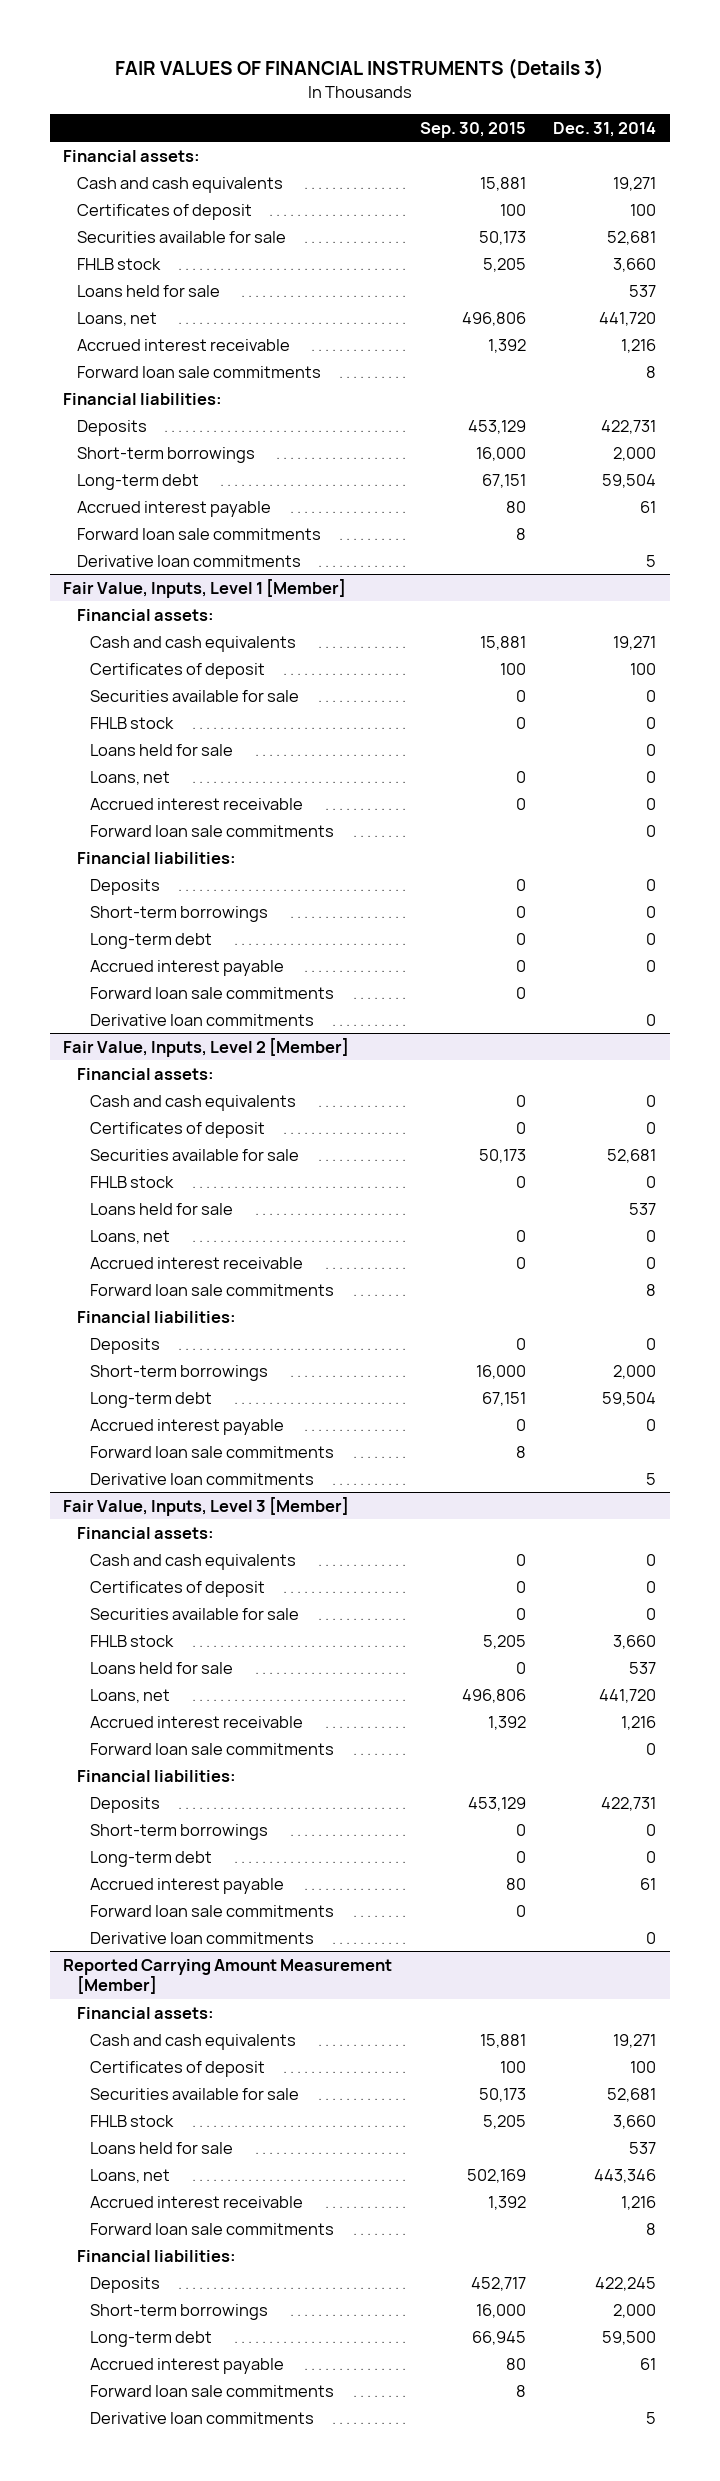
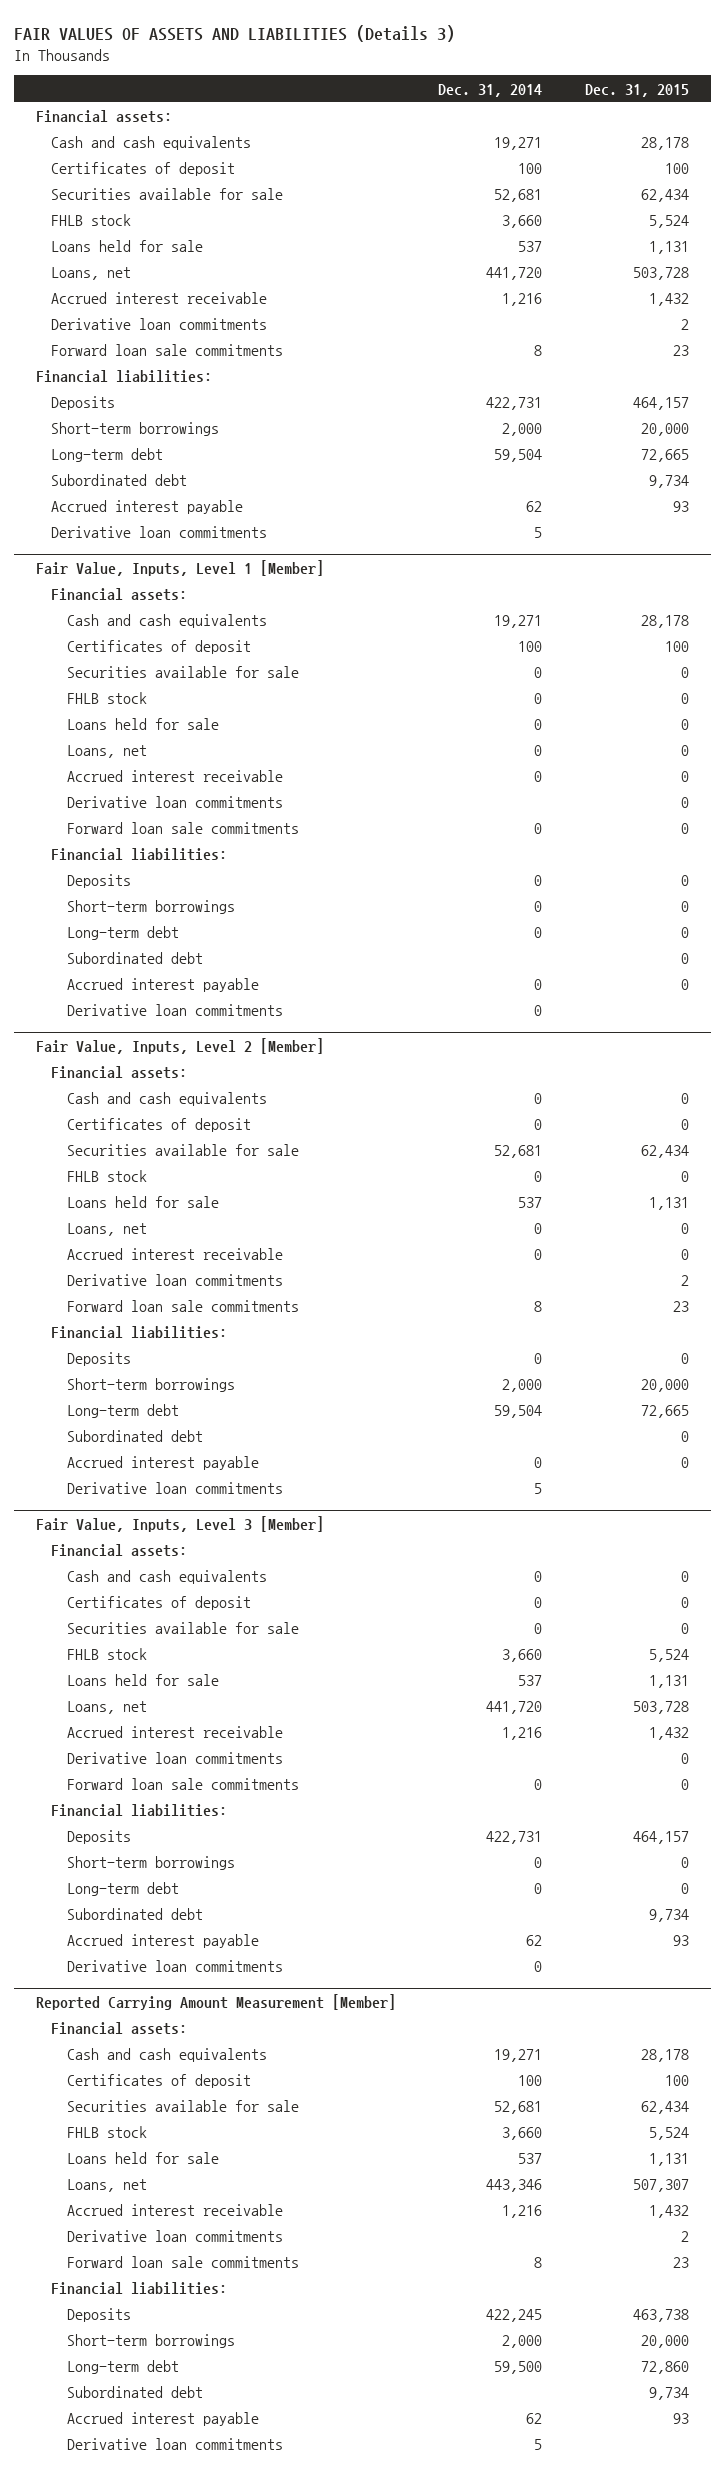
[114,58,604,80] FAIR VALUES OF FINANCIAL INSTRUMENTS (Details 3) -> [14,24,456,42] FAIR VALUES OF ASSETS AND LIABILITIES (Details 3)
[419,121,526,138] Sep. 30, 2015 -> none
none -> [585,83,690,97] Dec. 31, 2015
none -> [51,318,268,331] Derivative loan commitments
[76,527,321,540] Forward loan sale commitments -> none
none -> [51,474,188,487] Subordinated debt
[640,500,657,513] 61 -> [526,501,543,513] 62
none -> [66,796,283,809] Derivative loan commitments
none -> [66,952,203,965] Subordinated debt
[90,986,335,999] Forward loan sale commitments -> none
none -> [66,1274,283,1287] Derivative loan commitments
none -> [66,1430,203,1443] Subordinated debt
[90,1445,335,1458] Forward loan sale commitments -> none
none -> [66,1752,283,1765] Derivative loan commitments
[90,1904,335,1917] Forward loan sale commitments -> none
none -> [66,1908,203,1921] Subordinated debt
[640,1877,657,1890] 61 -> [526,1935,543,1947] 62
none -> [66,2230,283,2243] Derivative loan commitments
[90,2384,335,2397] Forward loan sale commitments -> none
none -> [66,2386,203,2399] Subordinated debt
[640,2357,657,2370] 61 -> [526,2413,543,2425] 62

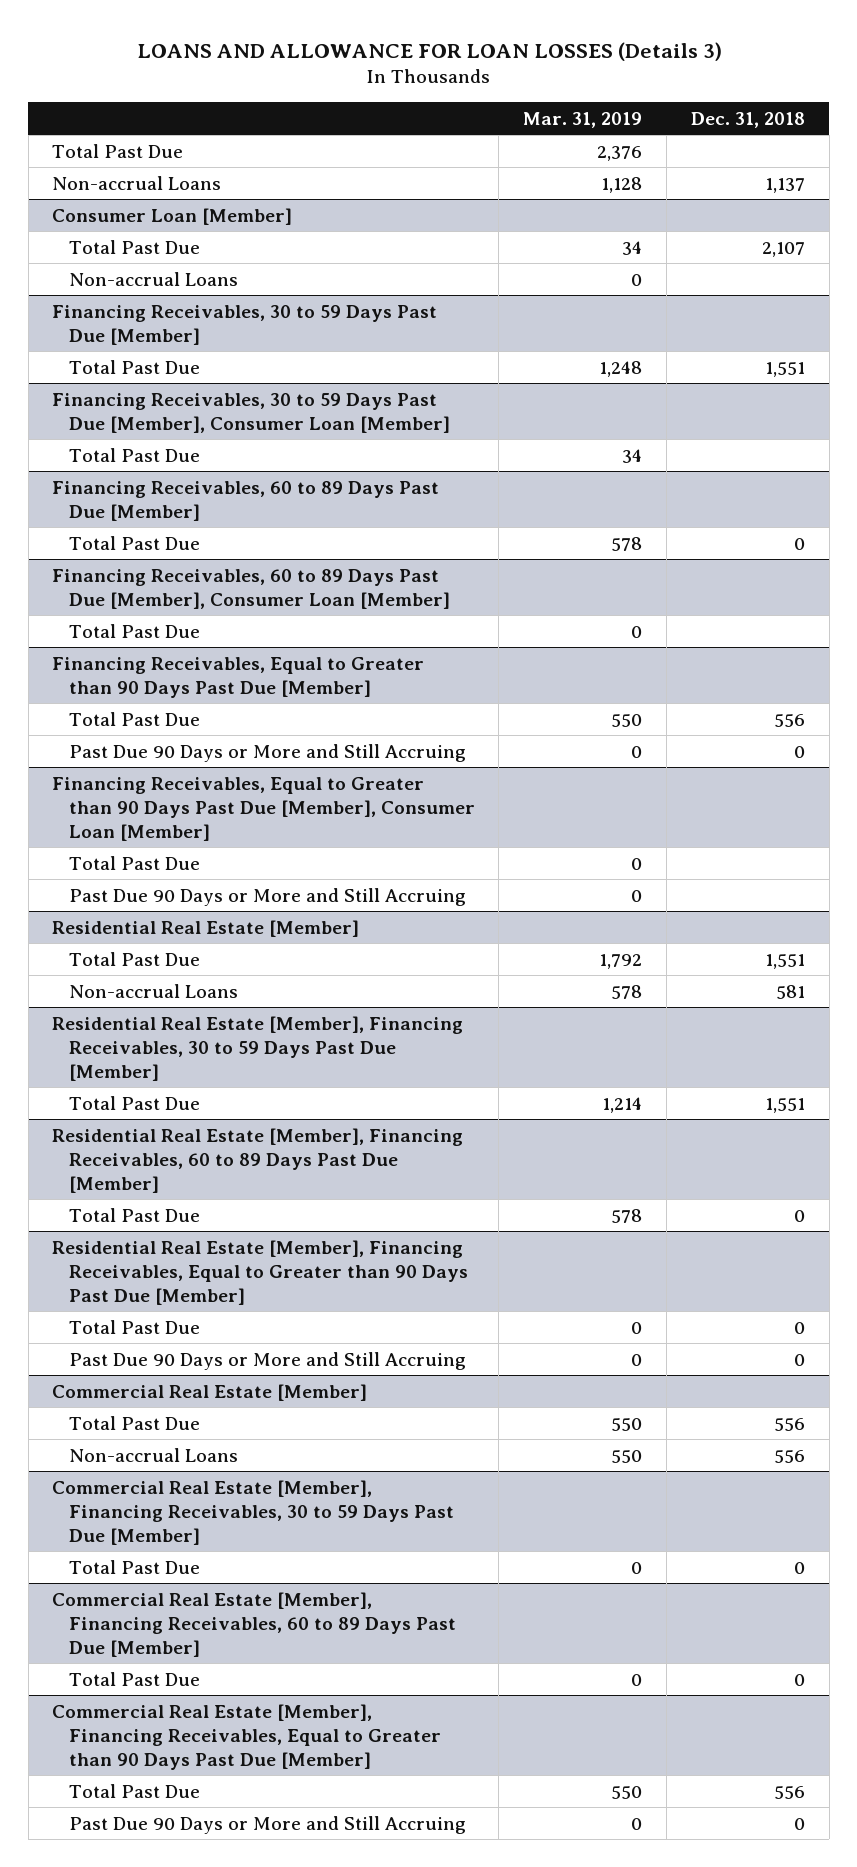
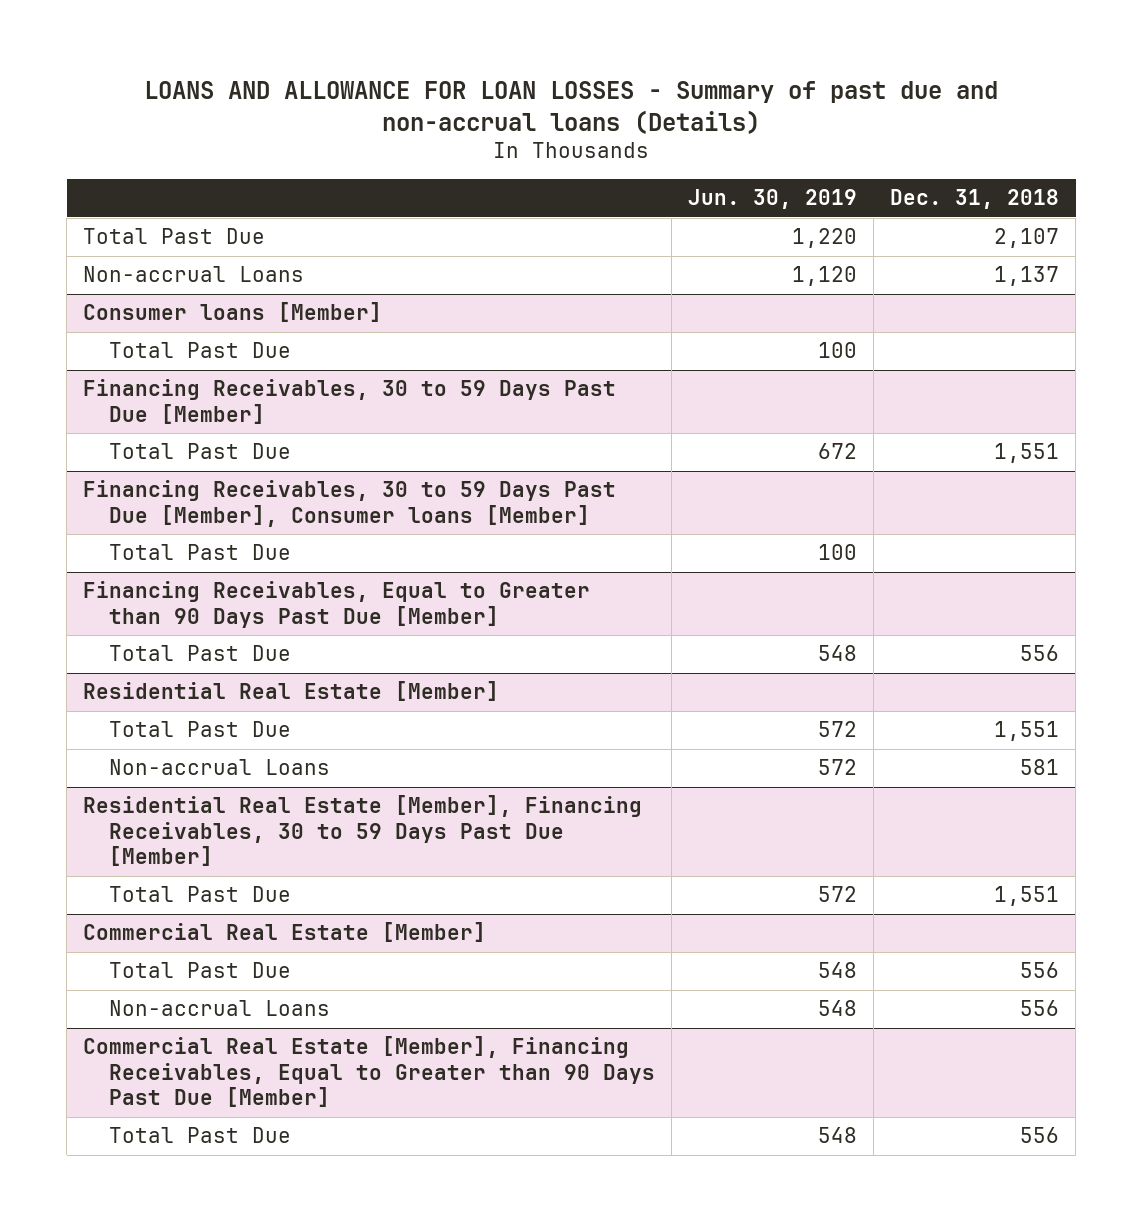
[136,41,722,61] LOANS AND ALLOWANCE FOR LOAN LOSSES (Details 3) -> [144,80,999,134] LOANS AND ALLOWANCE FOR LOAN LOSSES - Summary of past due and non-accrual loans (Details)
[523,111,643,128] Mar. 31, 2019 -> none
none -> [687,189,857,210] Jun. 30, 2019
[52,143,184,158] Total Past Due -> none
[52,207,293,225] Consumer Loan [Member] -> none
[68,271,238,286] Non-accrual Loans -> none
[52,175,222,190] Non-accrual Loans -> [83,266,305,283] Non-accrual Loans
none -> [83,302,383,323] Consumer loans [Member]
none -> [108,342,291,359] Total Past Due
[68,447,200,462] Total Past Due -> none
[52,480,440,521] Financing Receivables, 60 to 89 Days Past Due [Member] -> none
[68,535,200,550] Total Past Due -> none
[52,568,450,609] Financing Receivables, 60 to 89 Days Past Due [Member], Consumer Loan [Member] -> none
[52,392,450,433] Financing Receivables, 30 to 59 Days Past Due [Member], Consumer Loan [Member] -> [83,480,617,527] Financing Receivables, 30 to 59 Days Past Due [Member], Consumer loans [Member]
[68,743,466,762] Past Due 90 Days or More and Still Accruing -> none
[52,776,475,841] Financing Receivables, Equal to Greater than 90 Days Past Due [Member], Consumer Loan [Member] -> none
[68,855,200,870] Total Past Due -> none
[68,887,466,906] Past Due 90 Days or More and Still Accruing -> none
[52,1127,464,1193] Residential Real Estate [Member], Financing Receivables, 60 to 89 Days Past Due [Member] -> none
[68,1207,200,1222] Total Past Due -> none
[52,1239,468,1305] Residential Real Estate [Member], Financing Receivables, Equal to Greater than 90 Days Past Due [Member] -> none
[68,1319,200,1334] Total Past Due -> none
[68,1351,466,1370] Past Due 90 Days or More and Still Accruing -> none
[52,1479,454,1545] Commercial Real Estate [Member], Financing Receivables, 30 to 59 Days Past Due [Member] -> none
[68,1559,200,1574] Total Past Due -> none
[52,1591,456,1657] Commercial Real Estate [Member], Financing Receivables, 60 to 89 Days Past Due [Member] -> none
[68,1671,200,1686] Total Past Due -> none
[68,1815,466,1834] Past Due 90 Days or More and Still Accruing -> none

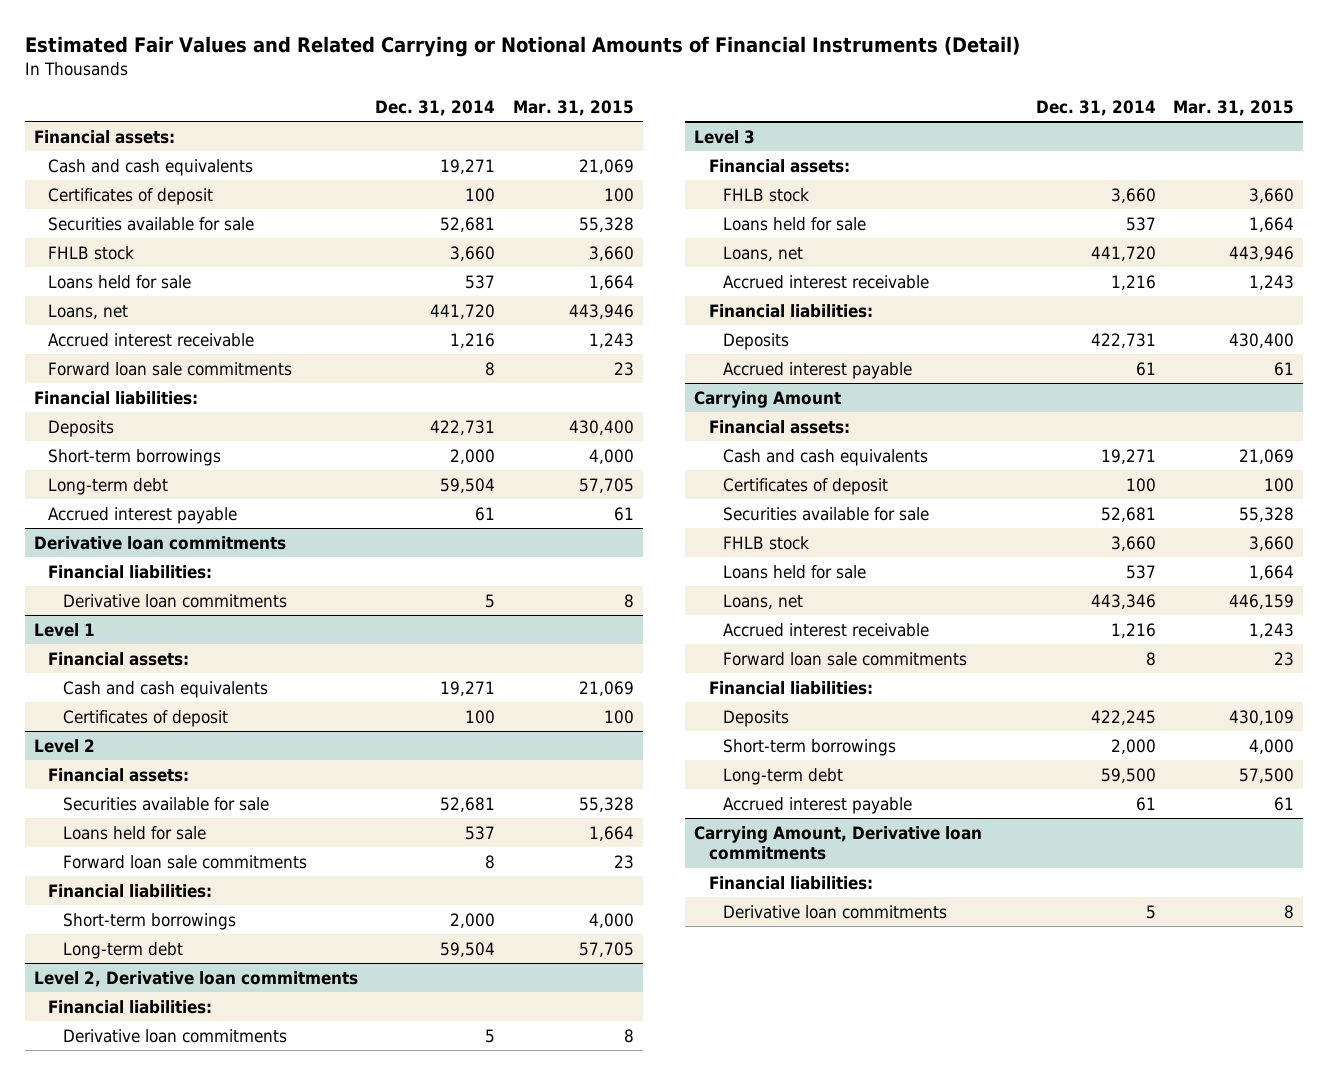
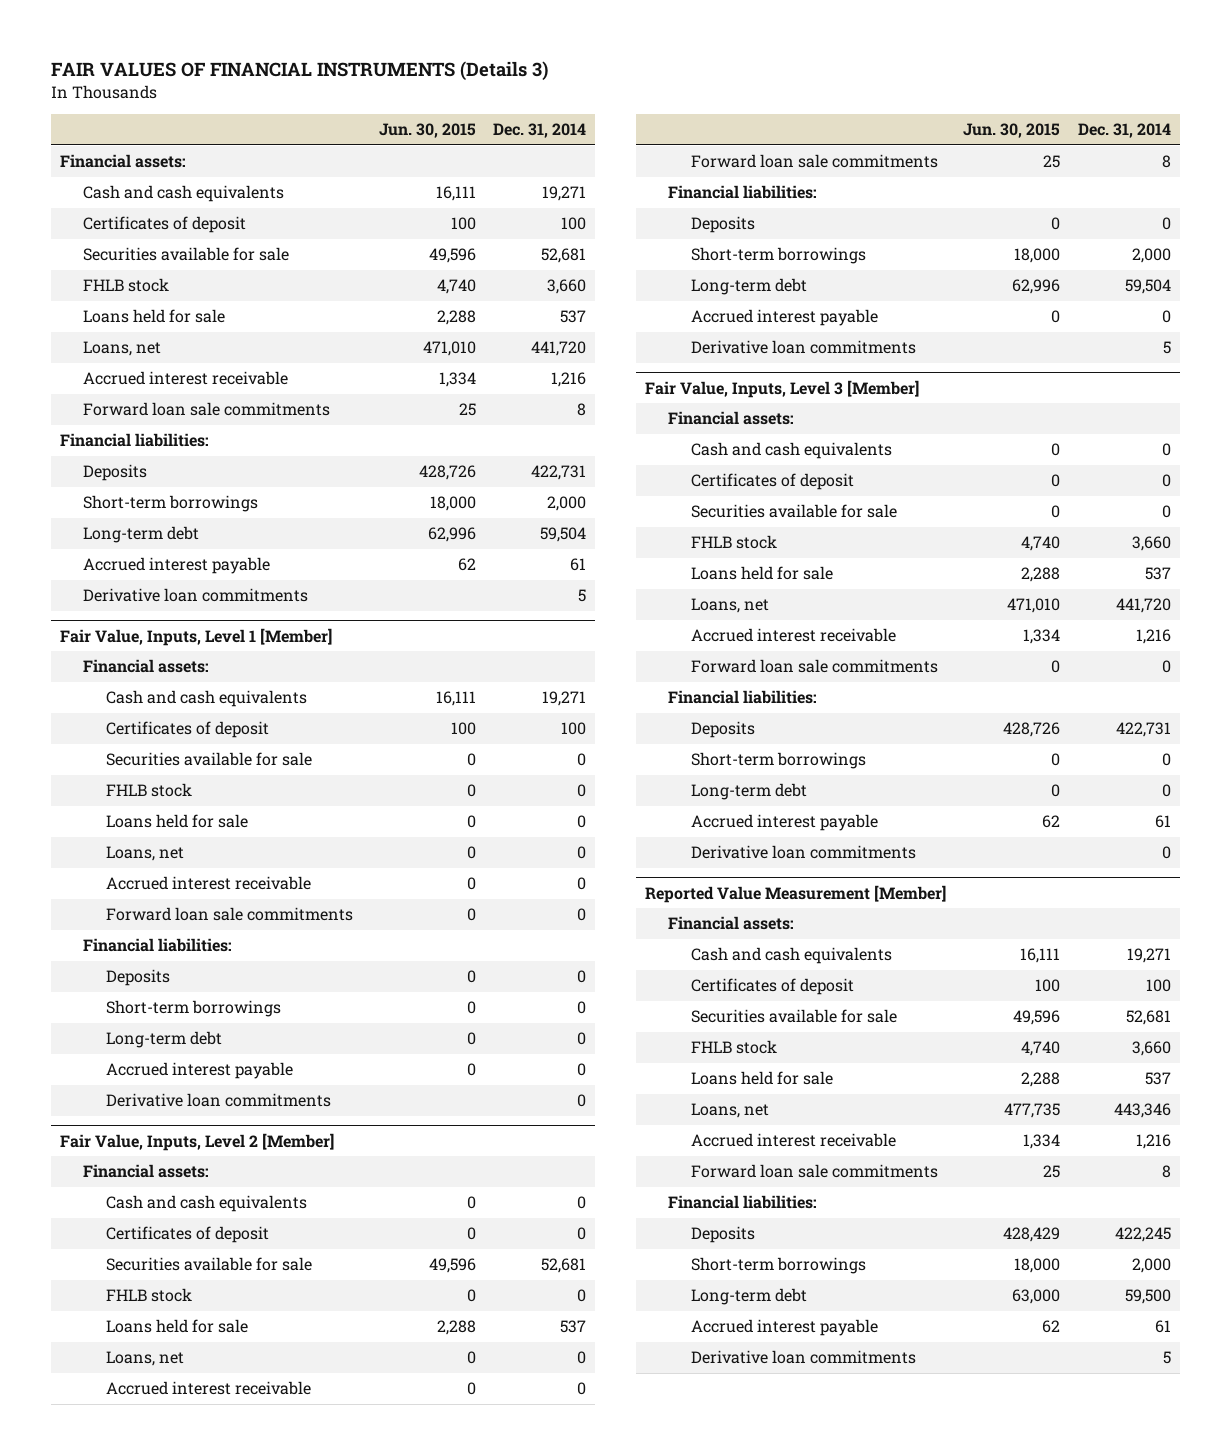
[25,35,1021,57] Estimated Fair Values and Related Carrying or Notional Amounts of Financial Instruments (Detail) -> [50,60,548,81] FAIR VALUES OF FINANCIAL INSTRUMENTS (Details 3)
[512,99,634,116] Mar. 31, 2015 -> none
none -> [378,123,476,139] Jun. 30, 2015
[33,535,286,550] Derivative loan commitments -> none
[48,564,213,579] Financial liabilities: -> none
[33,622,95,637] Level 1 -> [59,627,332,646] Fair Value, Inputs, Level 1 [Member]
none -> [105,752,312,767] Securities available for sale
none -> [105,783,192,798] FHLB stock
none -> [105,814,248,829] Loans held for sale
none -> [105,846,184,862] Loans, net
none -> [105,876,311,891] Accrued interest receivable
none -> [105,907,353,922] Forward loan sale commitments
none -> [82,938,232,953] Financial liabilities:
none -> [105,969,170,987] Deposits
none -> [105,1000,281,1018] Short-term borrowings
none -> [105,1031,222,1049] Long-term debt
none -> [105,1062,293,1080] Accrued interest payable
none -> [105,1093,331,1108] Derivative loan commitments
[33,738,95,753] Level 2 -> [59,1132,334,1151] Fair Value, Inputs, Level 2 [Member]
none -> [105,1195,307,1213] Cash and cash equivalents
none -> [105,1226,269,1244] Certificates of deposit
none -> [105,1288,192,1303] FHLB stock
none -> [105,1351,184,1367] Loans, net
none -> [105,1381,311,1396] Accrued interest receivable
none -> [690,216,755,234] Deposits
[33,970,358,987] Level 2, Derivative loan commitments -> none
[48,999,213,1014] Financial liabilities: -> none
none -> [690,309,878,327] Accrued interest payable
[694,129,756,144] Level 3 -> [644,379,919,398] Fair Value, Inputs, Level 3 [Member]
none -> [690,442,892,460] Cash and cash equivalents
none -> [690,473,854,491] Certificates of deposit
none -> [690,504,897,519] Securities available for sale
none -> [690,659,938,674] Forward loan sale commitments
none -> [690,752,866,770] Short-term borrowings
none -> [690,783,807,801] Long-term debt
none -> [690,845,916,860] Derivative loan commitments
[694,390,842,408] Carrying Amount -> [644,884,946,903] Reported Value Measurement [Member]
[694,825,983,861] Carrying Amount, Derivative loan commitments -> none
[708,875,873,890] Financial liabilities: -> none

